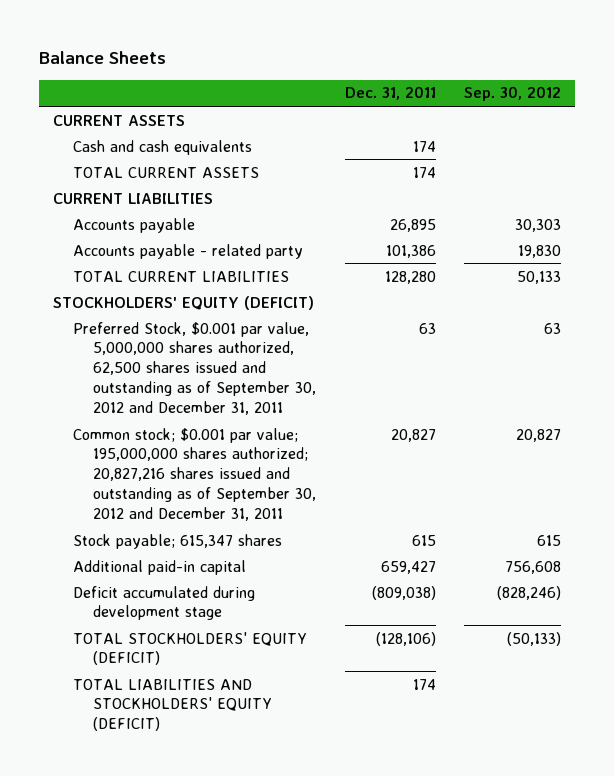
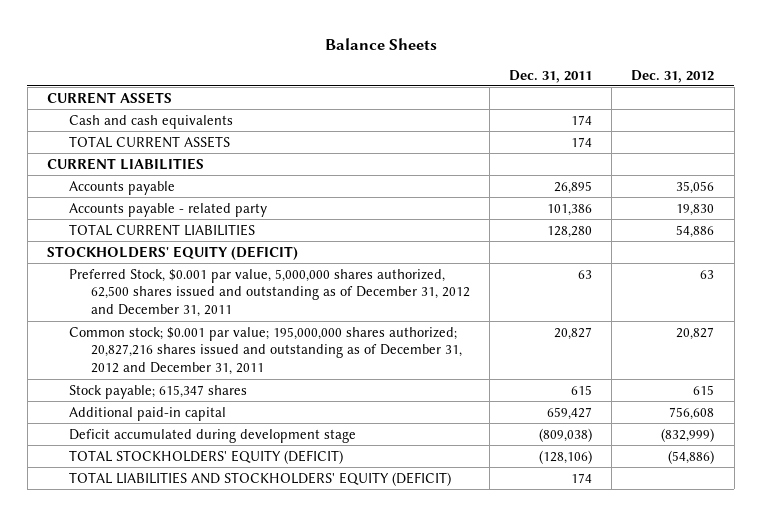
[464,86,562,102] Sep. 30, 2012 -> none
none -> [631,69,715,83] Dec. 31, 2012
[72,321,316,415] Preferred Stock, $0.001 par value, 5,000,000 shares authorized, 62,500 shares issued and outstanding as of September 30, 2012 and December 31, 2011 -> [68,268,470,318] Preferred Stock, $0.001 par value, 5,000,000 shares authorized, 62,500 shares issued and outstanding as of December 31, 2012 and December 31, 2011
[72,427,316,521] Common stock; $0.001 par value; 195,000,000 shares authorized; 20,827,216 shares issued and outstanding as of September 30, 2012 and December 31, 2011 -> [68,326,462,376] Common stock; $0.001 par value; 195,000,000 shares authorized; 20,827,216 shares issued and outstanding as of December 31, 2012 and December 31, 2011

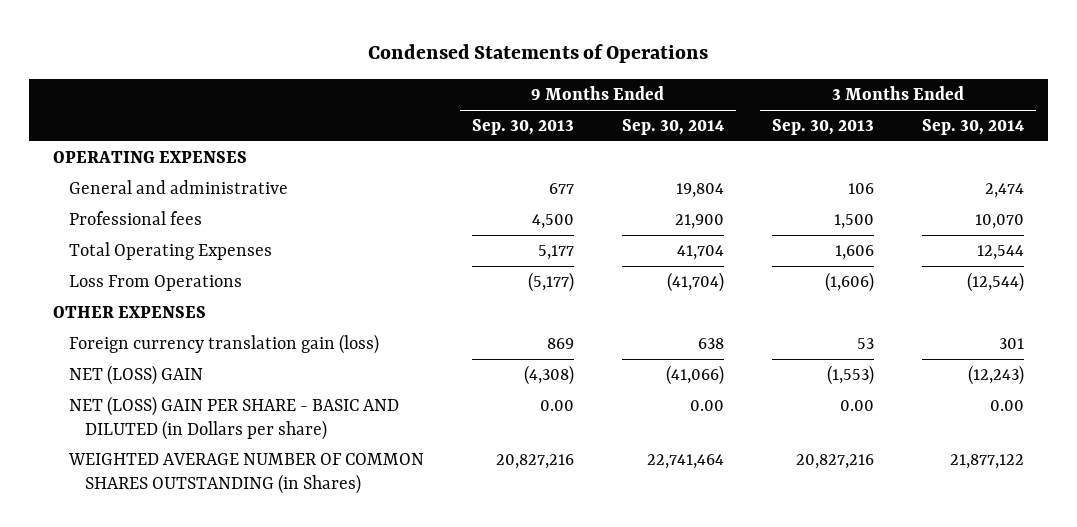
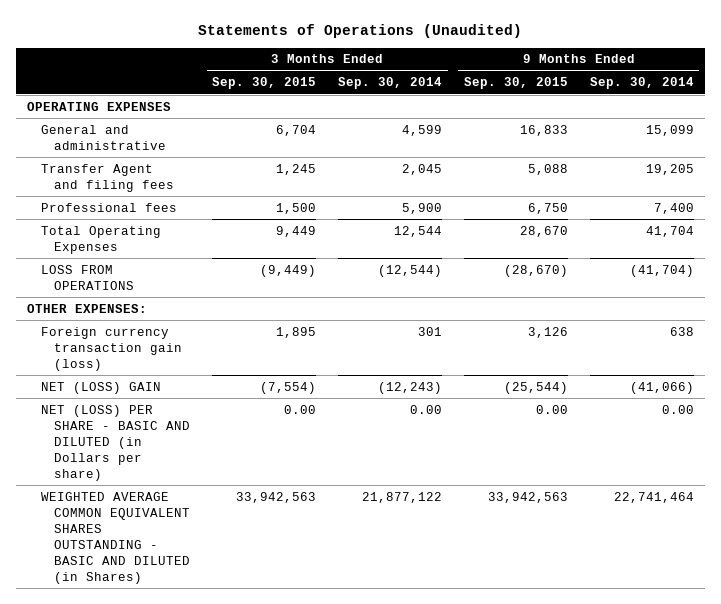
[368,44,709,64] Condensed Statements of Operations -> [198,24,523,39] Statements of Operations (Unaudited)
[471,119,574,136] Sep. 30, 2013 -> none
[772,119,875,136] Sep. 30, 2013 -> none
none -> [212,77,317,90] Sep. 30, 2015
none -> [463,77,568,90] Sep. 30, 2015
[675,183,724,199] 19,804 -> [645,124,694,136] 15,099
[985,183,1025,199] 2,474 -> [402,124,443,136] 4,599
none -> [40,163,175,192] Transfer Agent and filing fees
[674,214,724,230] 21,900 -> [653,202,694,214] 7,400
[975,214,1025,230] 10,070 -> [402,202,443,214] 5,900
[68,275,242,292] Loss From Operations -> [40,264,135,290] LOSS FROM OPERATIONS
[52,306,206,319] OTHER EXPENSES -> [26,303,147,313] OTHER EXPENSES:
[68,334,379,355] Foreign currency translation gain (loss) -> [40,326,183,371] Foreign currency transaction gain (loss)
[68,396,399,440] NET (LOSS) GAIN PER SHARE - BASIC AND DILUTED (in Dollars per share) -> [40,404,191,481] NET (LOSS) PER SHARE - BASIC AND DILUTED (in Dollars per share)
[67,453,424,494] WEIGHTED AVERAGE NUMBER OF COMMON SHARES OUTSTANDING (in Shares) -> [40,491,191,584] WEIGHTED AVERAGE COMMON EQUIVALENT SHARES OUTSTANDING - BASIC AND DILUTED (in Shares)

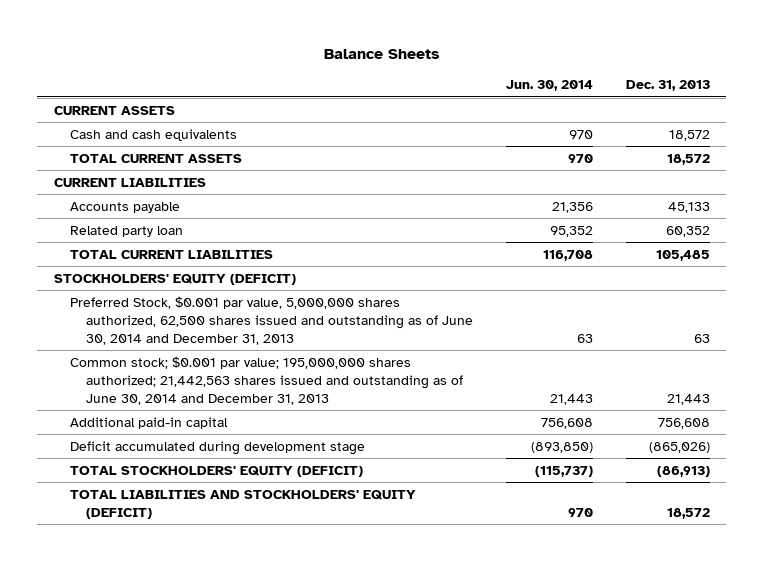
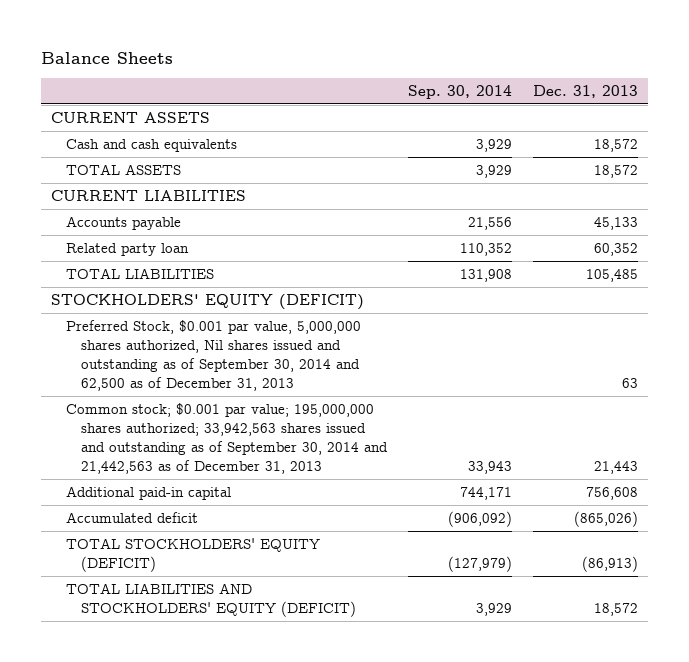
[505,80,593,92] Jun. 30, 2014 -> none
none -> [407,85,512,100] Sep. 30, 2014
[69,153,242,163] TOTAL CURRENT ASSETS -> [66,163,182,175] TOTAL ASSETS
[69,249,273,259] TOTAL CURRENT LIABILITIES -> [66,267,215,279] TOTAL LIABILITIES
[69,295,473,345] Preferred Stock, $0.001 par value, 5,000,000 shares authorized, 62,500 shares issued and outstanding as of June 30, 2014 and December 31, 2013 -> [66,319,362,391] Preferred Stock, $0.001 par value, 5,000,000 shares authorized, Nil shares issued and outstanding as of September 30, 2014 and 62,500 as of December 31, 2013
[69,355,463,405] Common stock; $0.001 par value; 195,000,000 shares authorized; 21,442,563 shares issued and outstanding as of June 30, 2014 and December 31, 2013 -> [66,402,389,474] Common stock; $0.001 par value; 195,000,000 shares authorized; 33,942,563 shares issued and outstanding as of September 30, 2014 and 21,442,563 as of December 31, 2013
[69,440,365,455] Deficit accumulated during development stage -> [66,511,199,523] Accumulated deficit

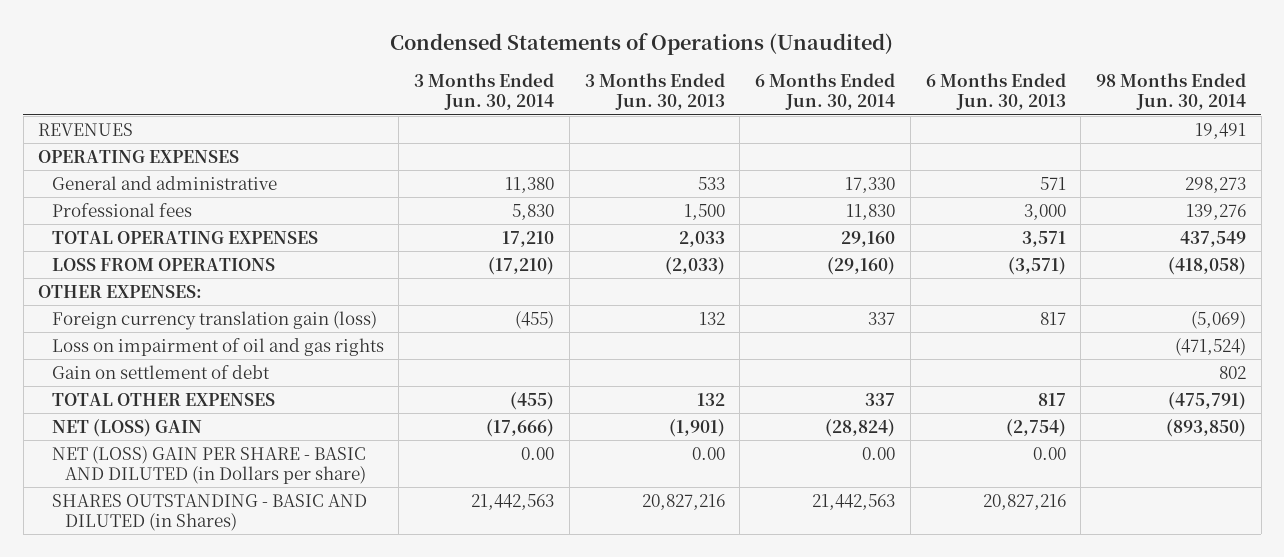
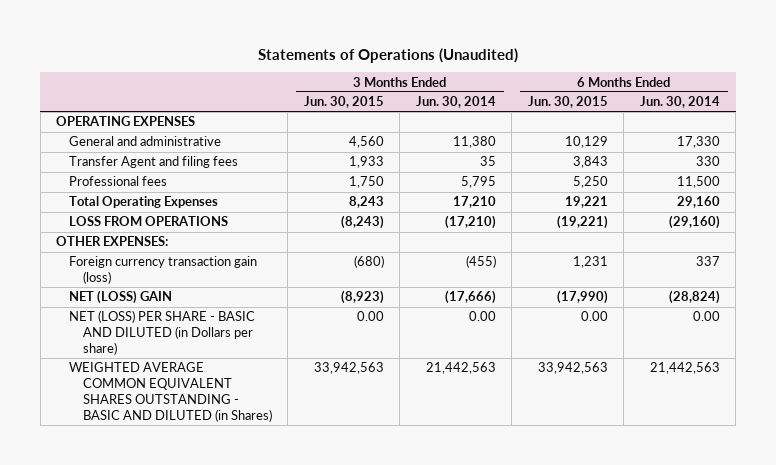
[390,32,894,55] Condensed Statements of Operations (Unaudited) -> [257,47,518,63] Statements of Operations (Unaudited)
[584,73,725,111] 3 Months Ended Jun. 30, 2013 -> none
[925,73,1066,111] 6 Months Ended Jun. 30, 2013 -> none
[1096,73,1247,111] 98 Months Ended Jun. 30, 2014 -> none
none -> [303,96,384,109] Jun. 30, 2015
none -> [527,96,608,109] Jun. 30, 2015
[38,122,134,136] REVENUES -> none
none -> [69,156,239,169] Transfer Agent and filing fees
[512,203,555,220] 5,830 -> [460,176,496,189] 5,795
[846,203,896,220] 11,830 -> [676,176,720,189] 11,500
[51,230,318,244] TOTAL OPERATING EXPENSES -> [69,196,219,209] Total Operating Expenses
[51,337,384,356] Loss on impairment of oil and gas rights -> none
[51,364,270,379] Gain on settlement of debt -> none
[51,392,275,406] TOTAL OTHER EXPENSES -> none
[51,310,377,330] Foreign currency translation gain (loss) -> [69,256,258,285] Foreign currency transaction gain (loss)
[51,445,366,485] NET (LOSS) GAIN PER SHARE - BASIC AND DILUTED (in Dollars per share) -> [69,310,256,356] NET (LOSS) PER SHARE - BASIC AND DILUTED (in Dollars per share)
[51,493,367,532] SHARES OUTSTANDING - BASIC AND DILUTED (in Shares) -> [69,362,272,422] WEIGHTED AVERAGE COMMON EQUIVALENT SHARES OUTSTANDING - BASIC AND DILUTED (in Shares)

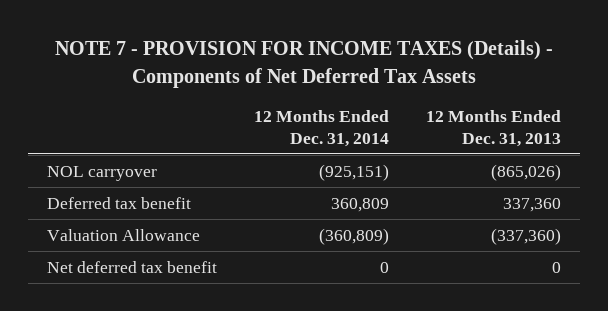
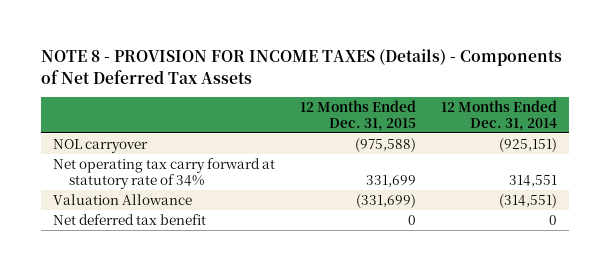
[54,40,553,88] NOTE 7 - PROVISION FOR INCOME TAXES (Details) - Components of Net Deferred Tax Assets -> [41,49,563,84] NOTE 8 - PROVISION FOR INCOME TAXES (Details) - Components of Net Deferred Tax Assets
[426,109,562,147] 12 Months Ended Dec. 31, 2013 -> none
none -> [300,100,417,131] 12 Months Ended Dec. 31, 2015
[46,196,191,209] Deferred tax benefit -> none
none -> [53,157,276,189] Net operating tax carry forward at statutory rate of 34%
[318,227,389,245] (360,809) -> [498,193,557,208] (314,551)

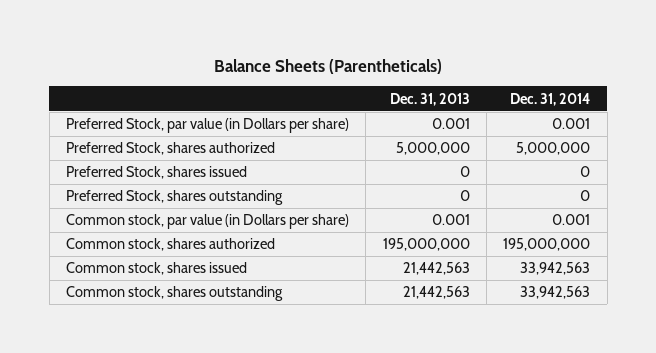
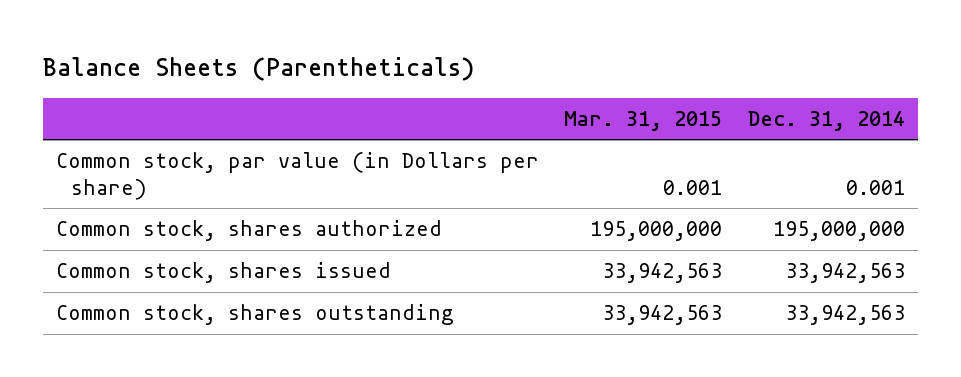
[389,92,470,106] Dec. 31, 2013 -> none
none -> [564,110,723,131] Mar. 31, 2015
[65,118,349,134] Preferred Stock, par value (in Dollars per share) -> none
[65,142,275,156] Preferred Stock, shares authorized -> none
[65,166,247,180] Preferred Stock, shares issued -> none
[65,190,283,206] Preferred Stock, shares outstanding -> none

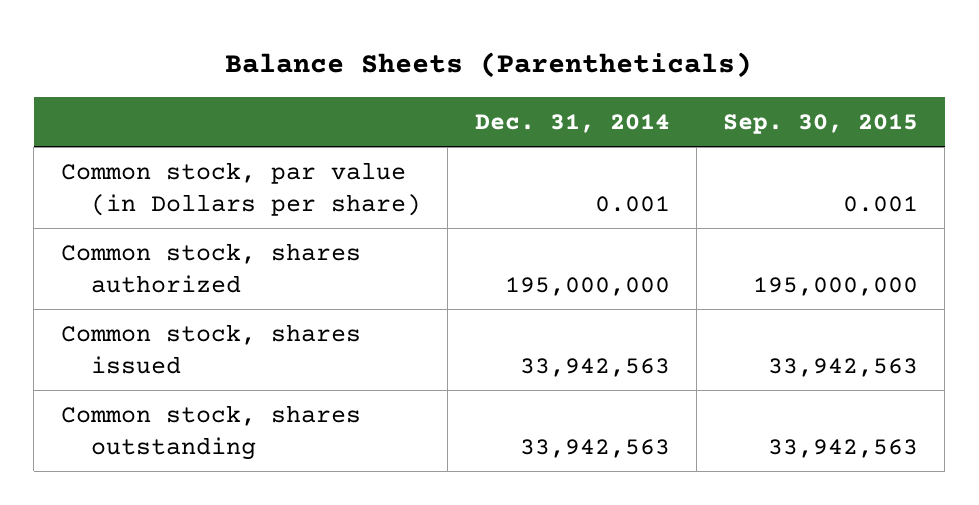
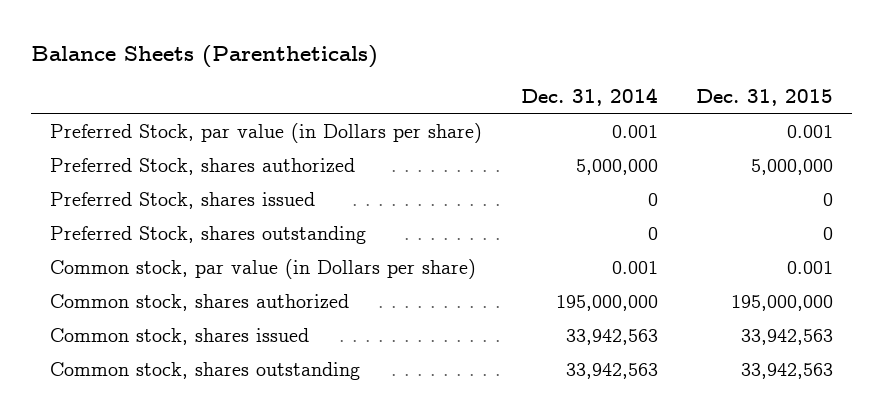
[723,113,919,134] Sep. 30, 2015 -> none
none -> [696,89,834,107] Dec. 31, 2015
none -> [50,123,483,144] Preferred Stock, par value (in Dollars per share)
none -> [50,158,356,176] Preferred Stock, shares authorized
none -> [50,192,316,210] Preferred Stock, shares issued
none -> [50,226,367,245] Preferred Stock, shares outstanding

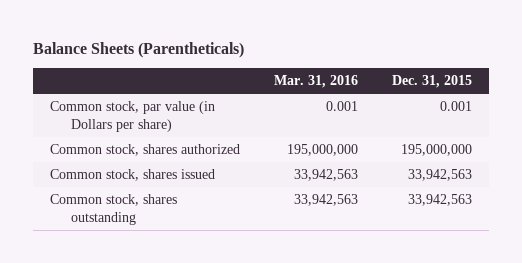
[520,88,658,107] Dec. 31, 2014 -> none
none -> [274,75,359,89] Mar. 31, 2016
[50,123,483,144] Preferred Stock, par value (in Dollars per share) -> none
[50,158,356,176] Preferred Stock, shares authorized -> none
[50,192,316,210] Preferred Stock, shares issued -> none
[50,226,367,245] Preferred Stock, shares outstanding -> none

